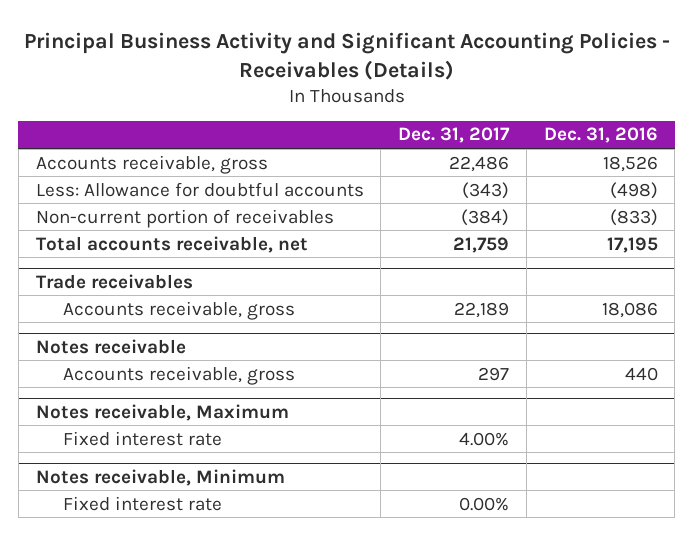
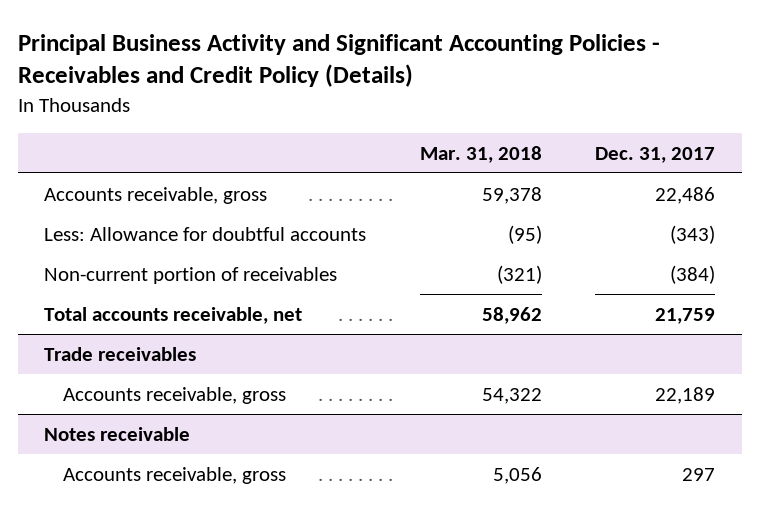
[23,31,670,80] Principal Business Activity and Significant Accounting Policies - Receivables (Details) -> [17,33,660,88] Principal Business Activity and Significant Accounting Policies - Receivables and Credit Policy (Details)
[543,127,658,144] Dec. 31, 2016 -> none
none -> [419,145,542,163] Mar. 31, 2018
[35,403,289,421] Notes receivable, Maximum -> none
[63,430,223,446] Fixed interest rate -> none
[35,468,285,486] Notes receivable, Minimum -> none
[63,495,223,511] Fixed interest rate -> none

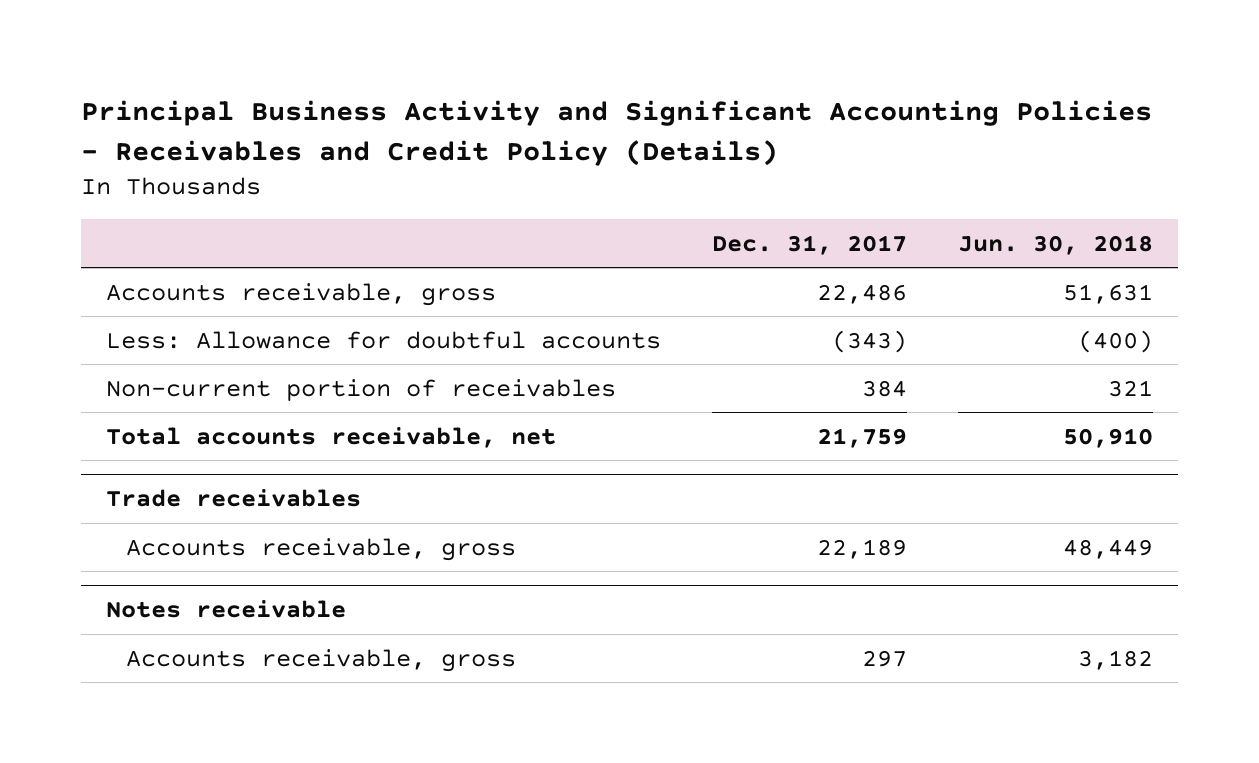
[419,145,542,163] Mar. 31, 2018 -> none
none -> [957,234,1153,255] Jun. 30, 2018
[670,264,716,284] (384) -> [862,379,908,397] 384

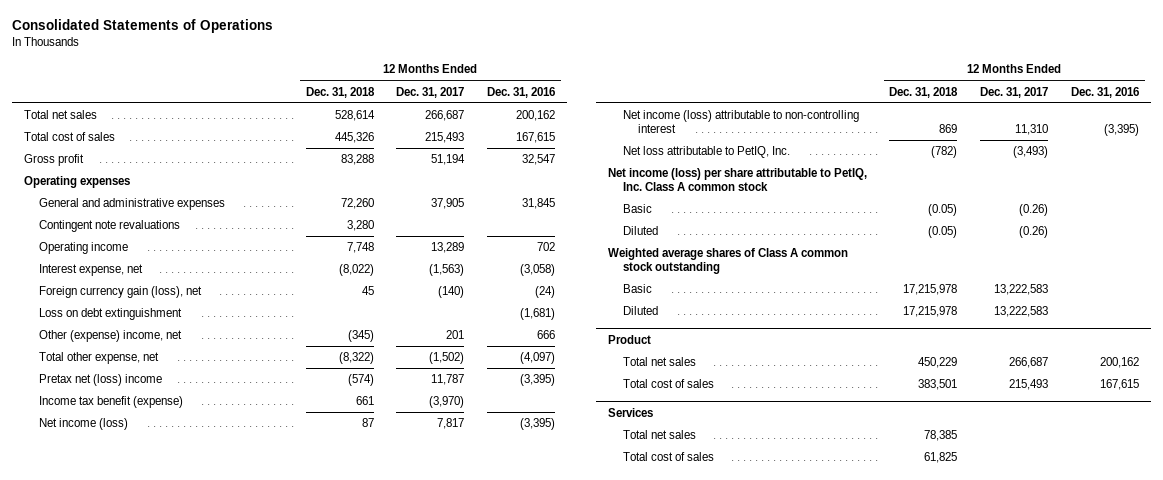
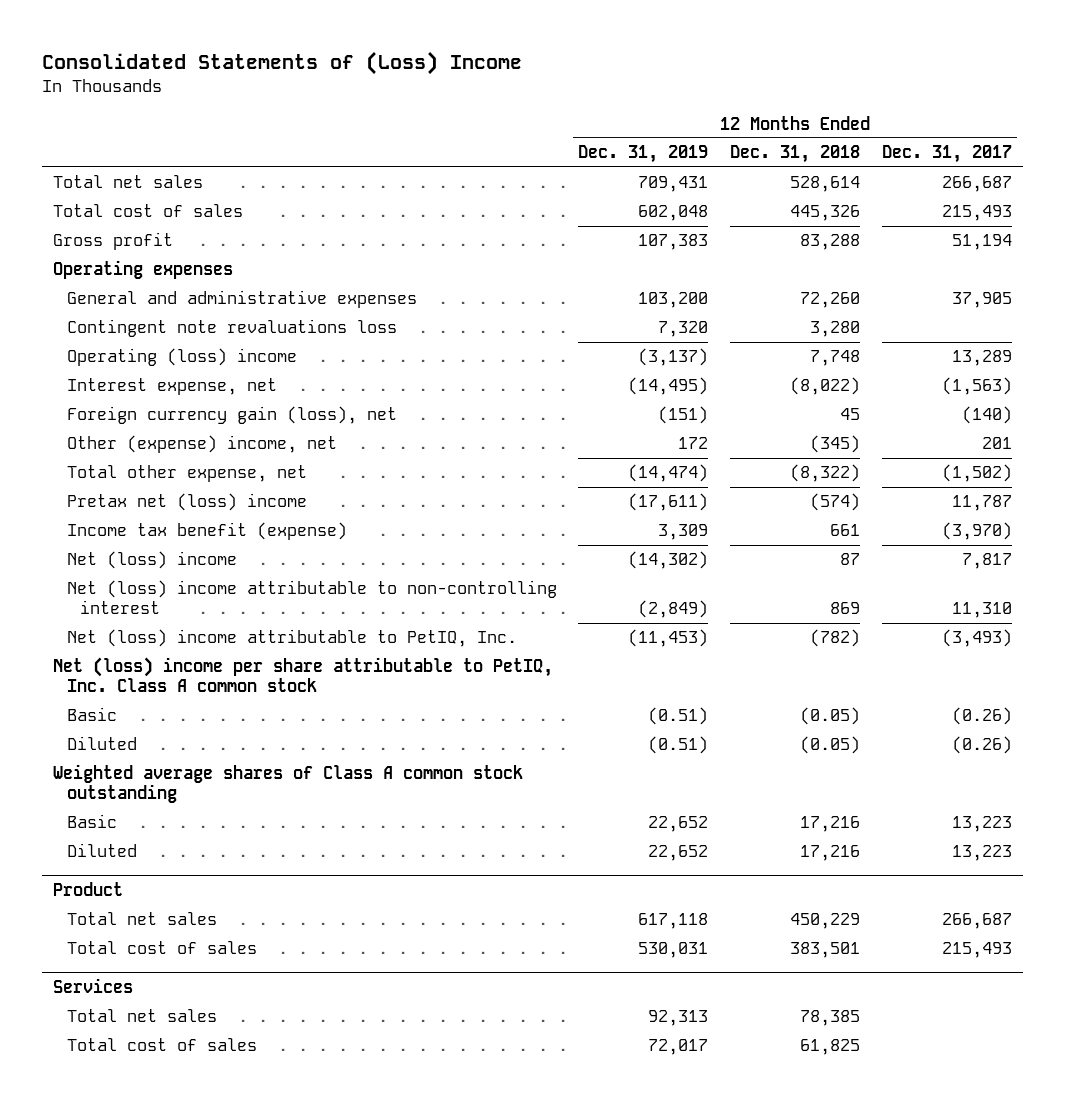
[12,19,274,34] Consolidated Statements of Operations -> [42,50,523,75] Consolidated Statements of (Loss) Income
[487,86,556,98] Dec. 31, 2016 -> none
none -> [578,145,709,164] Dec. 31, 2019
[38,220,180,233] Contingent note revaluations -> [66,319,397,338] Contingent note revaluations loss
[38,242,128,255] Operating income -> [66,348,297,367] Operating (loss) income
[38,308,182,321] Loss on debt extinguishment -> none
[38,418,128,431] Net income (loss) -> [66,551,237,570] Net (loss) income
[622,110,859,134] Net income (loss) attributable to non-controlling interest -> [66,580,557,615] Net (loss) income attributable to non-controlling interest
[622,146,790,159] Net loss attributable to PetIQ, Inc. -> [66,629,517,648] Net (loss) income attributable to PetIQ, Inc.
[607,168,867,192] Net income (loss) per share attributable to PetIQ, Inc. Class A common stock -> [53,657,554,693] Net (loss) income per share attributable to PetIQ, Inc. Class A common stock
[903,284,958,296] 17,215,978 -> [800,816,861,833] 17,216
[994,284,1049,296] 13,222,583 -> [951,816,1012,833] 13,223
[903,306,958,318] 17,215,978 -> [800,845,861,862] 17,216
[994,306,1049,318] 13,222,583 -> [951,845,1012,862] 13,223

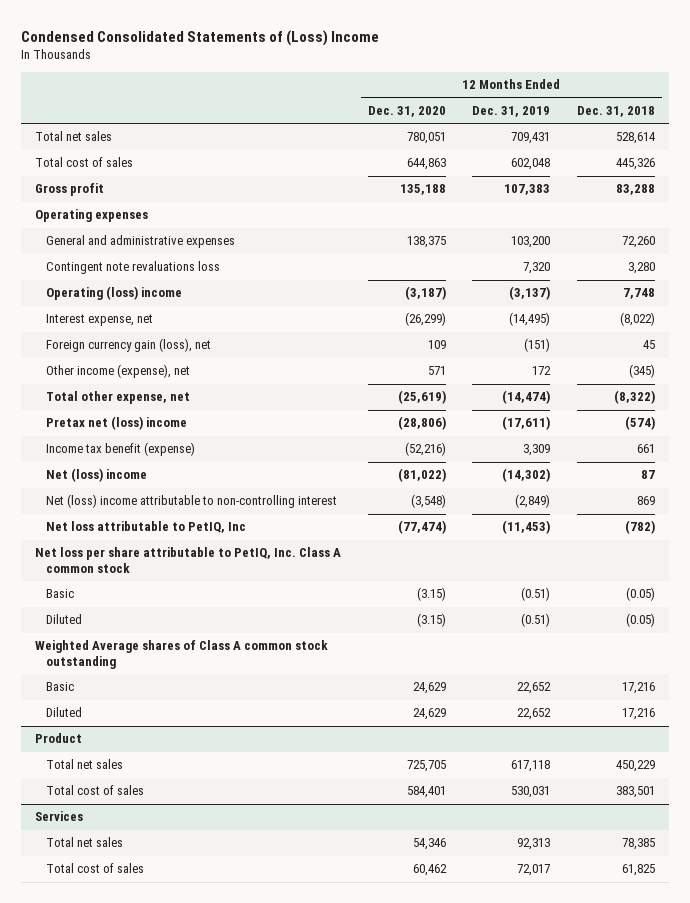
[42,50,523,75] Consolidated Statements of (Loss) Income -> [21,29,380,46] Condensed Consolidated Statements of (Loss) Income
[881,145,1012,164] Dec. 31, 2017 -> none
none -> [367,106,446,118] Dec. 31, 2020
[66,435,337,454] Other (expense) income, net -> [45,364,190,379] Other income (expense), net
[66,629,517,648] Net (loss) income attributable to PetIQ, Inc. -> [45,521,246,534] Net loss attributable to PetIQ, Inc
[53,657,554,693] Net (loss) income per share attributable to PetIQ, Inc. Class A common stock -> [34,547,341,574] Net loss per share attributable to PetIQ, Inc. Class A common stock
[53,764,524,804] Weighted average shares of Class A common stock outstanding -> [34,640,328,670] Weighted Average shares of Class A common stock outstanding

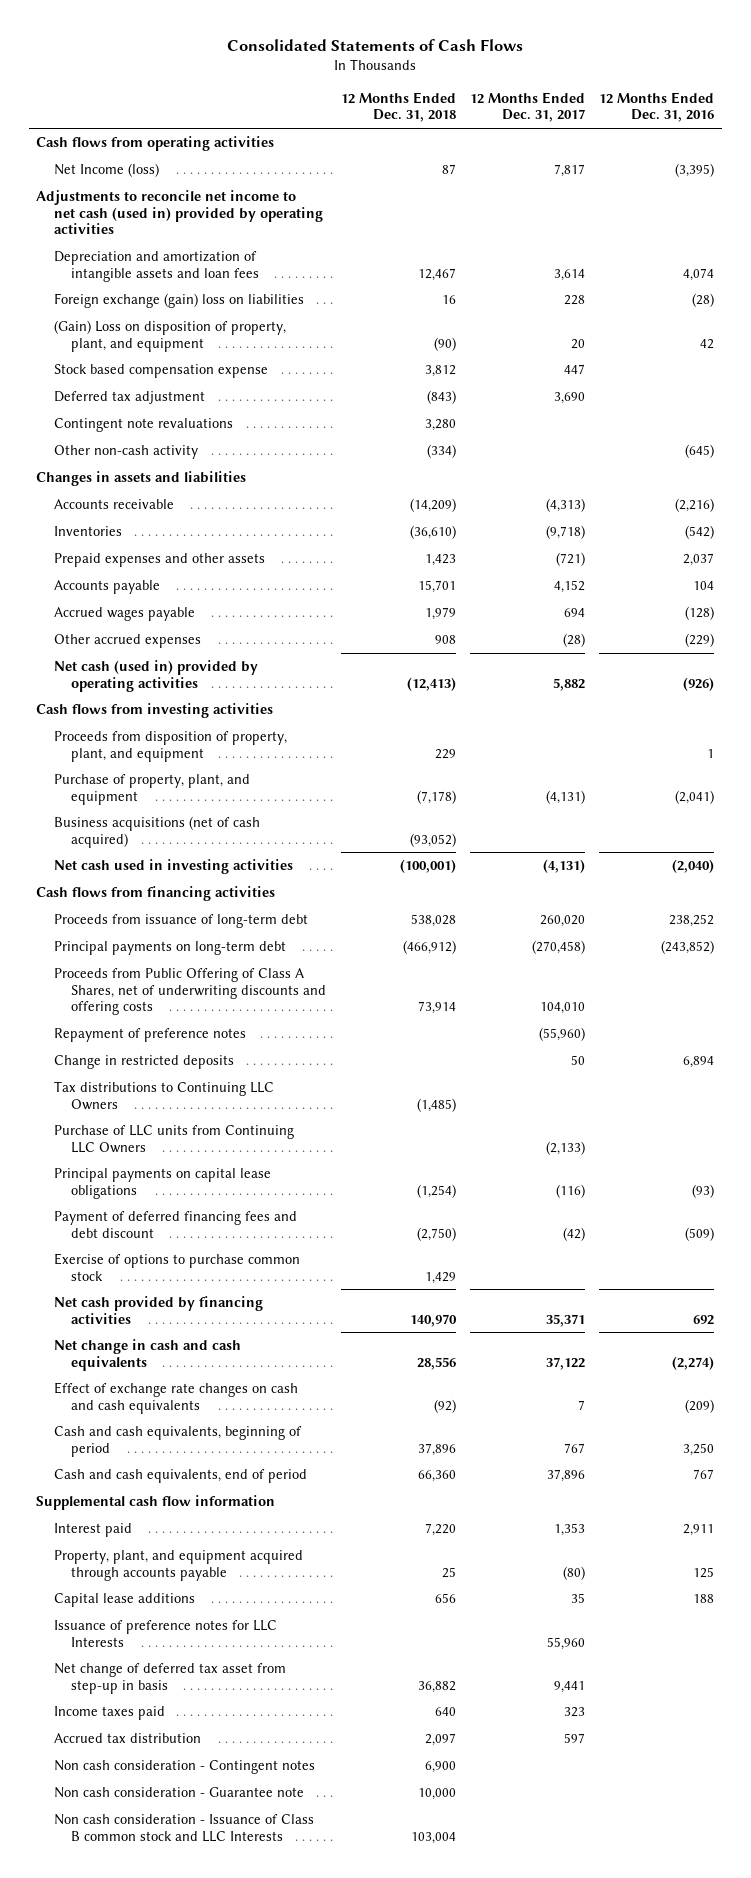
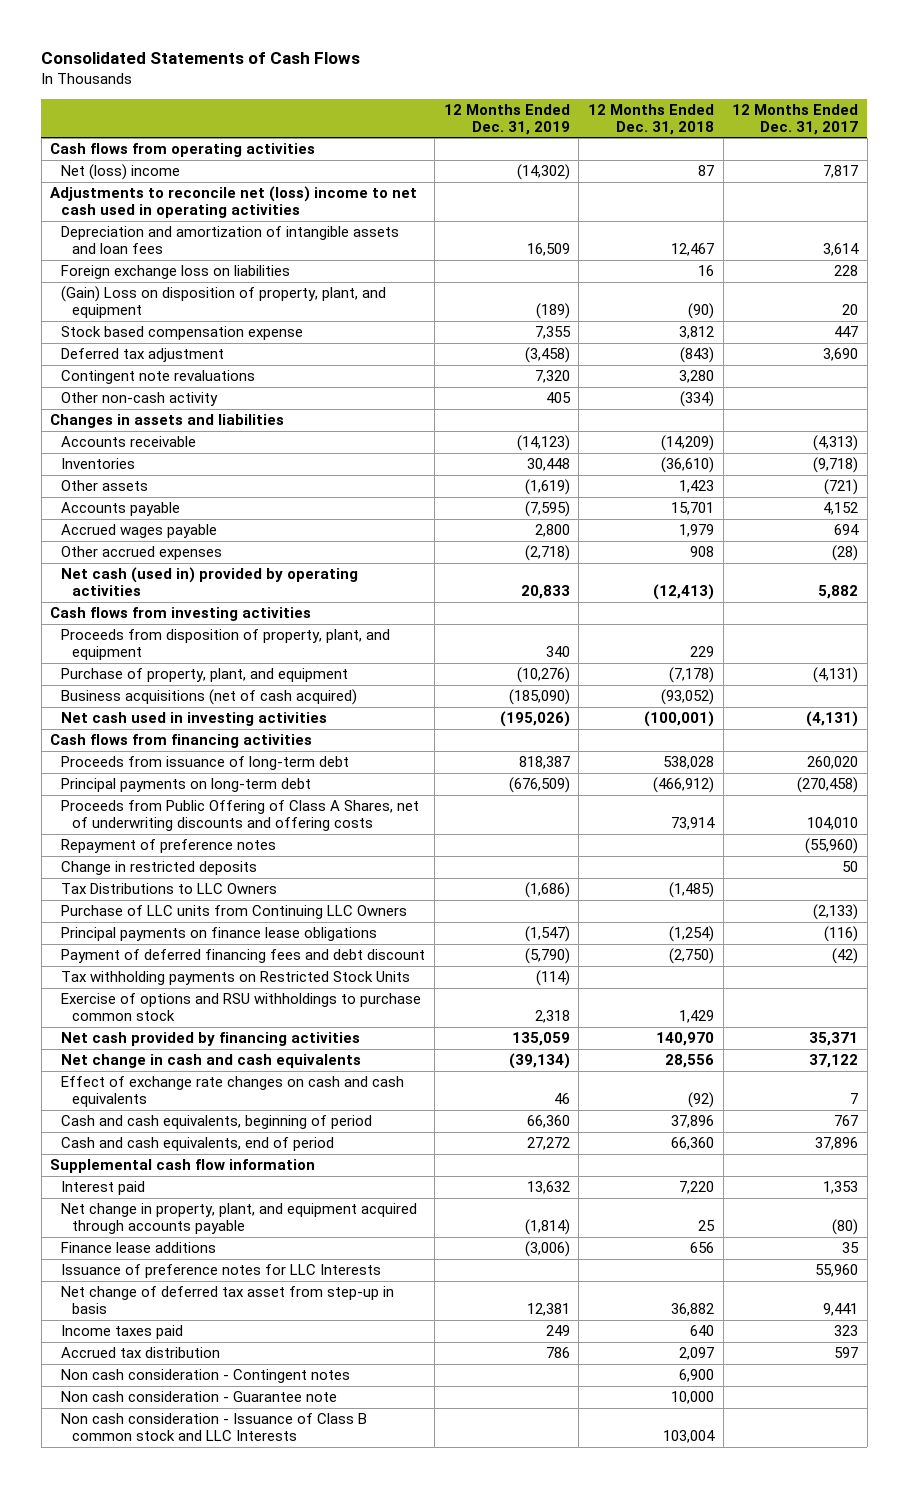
[599,91,715,123] 12 Months Ended Dec. 31, 2016 -> none
none -> [443,103,570,135] 12 Months Ended Dec. 31, 2019
[53,163,159,178] Net Income (loss) -> [61,164,181,181] Net (loss) income
[36,190,323,235] Adjustments to reconcile net income to net cash (used in) provided by operating activities -> [50,186,418,219] Adjustments to reconcile net (loss) income to net cash used in operating activities
[53,293,304,309] Foreign exchange (gain) loss on liabilities -> [61,265,291,280] Foreign exchange loss on liabilities
[53,553,265,568] Prepaid expenses and other assets -> [61,480,149,492] Other assets
[53,1081,274,1110] Tax distributions to Continuing LLC Owners -> [61,883,278,895] Tax Distributions to LLC Owners
[53,1168,271,1199] Principal payments on capital lease obligations -> [61,927,378,942] Principal payments on finance lease obligations
none -> [61,971,411,986] Tax withholding payments on Restricted Stock Units
[53,1253,300,1281] Exercise of options to purchase common stock -> [61,993,422,1022] Exercise of options and RSU withholdings to purchase common stock
[53,1550,303,1581] Property, plant, and equipment acquired through accounts payable -> [61,1203,418,1235] Net change in property, plant, and equipment acquired through accounts payable
[53,1593,195,1608] Capital lease additions -> [61,1242,217,1254] Finance lease additions

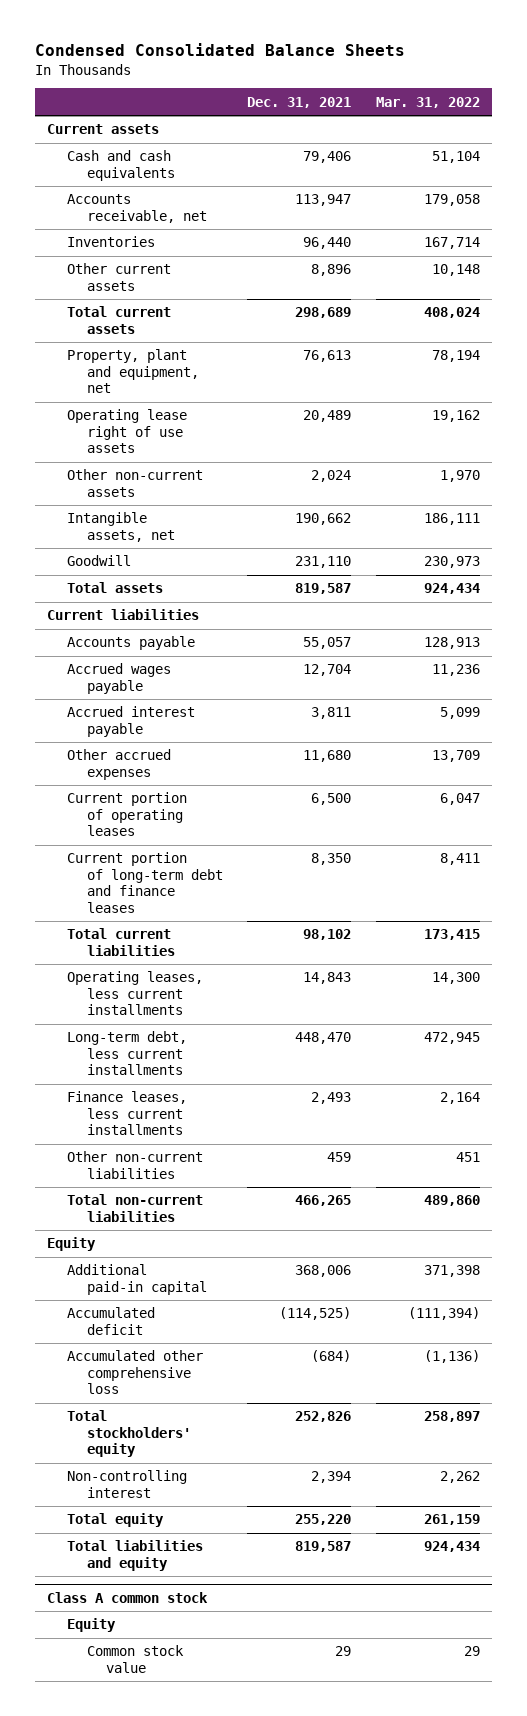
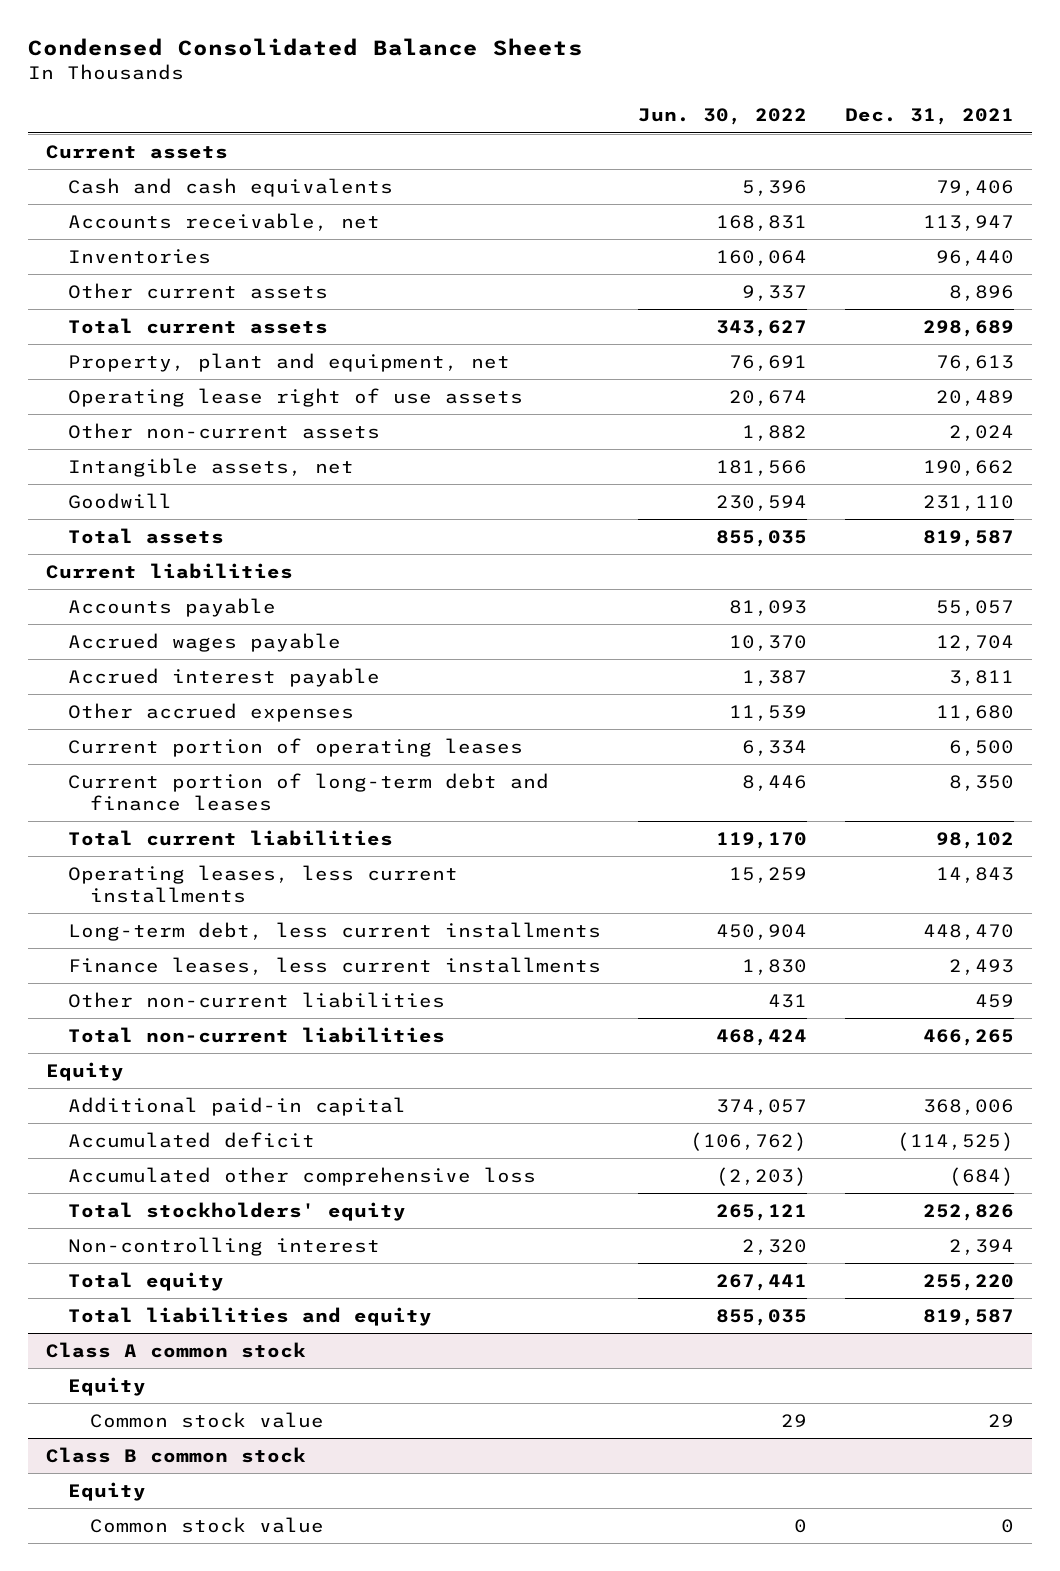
[375,96,480,108] Mar. 31, 2022 -> none
none -> [638,108,808,126] Jun. 30, 2022
none -> [46,1446,307,1463] Class B common stock
none -> [68,1481,147,1501] Equity
none -> [90,1516,325,1533] Common stock value

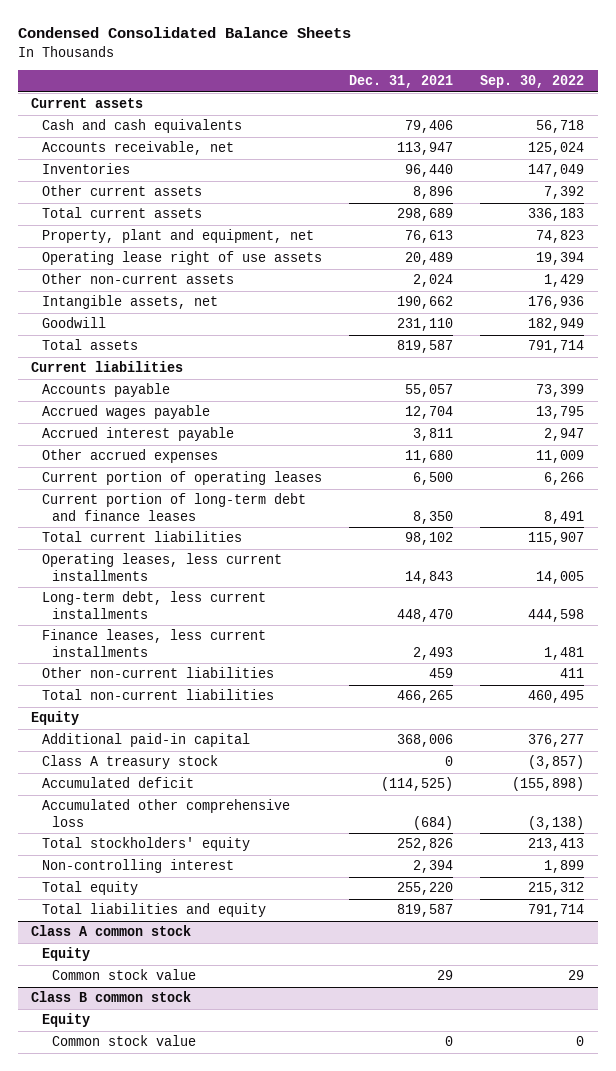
[638,108,808,126] Jun. 30, 2022 -> none
none -> [480,75,585,89] Sep. 30, 2022
none -> [41,755,218,770] Class A treasury stock

